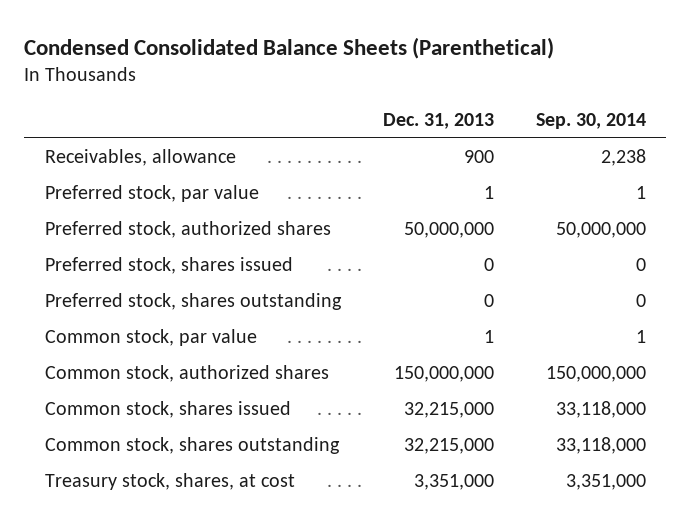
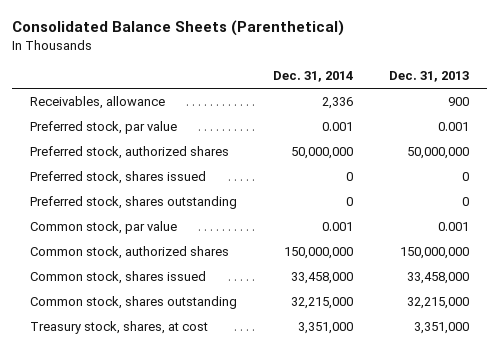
[23,36,554,59] Condensed Consolidated Balance Sheets (Parenthetical) -> [12,20,345,37] Consolidated Balance Sheets (Parenthetical)
[535,112,646,129] Sep. 30, 2014 -> none
none -> [273,70,354,82] Dec. 31, 2014
[483,185,494,199] 1 -> [438,122,470,132] 0.001
[483,329,494,343] 1 -> [438,222,470,232] 0.001
[403,401,494,418] 32,215,000 -> [407,272,470,285] 33,458,000

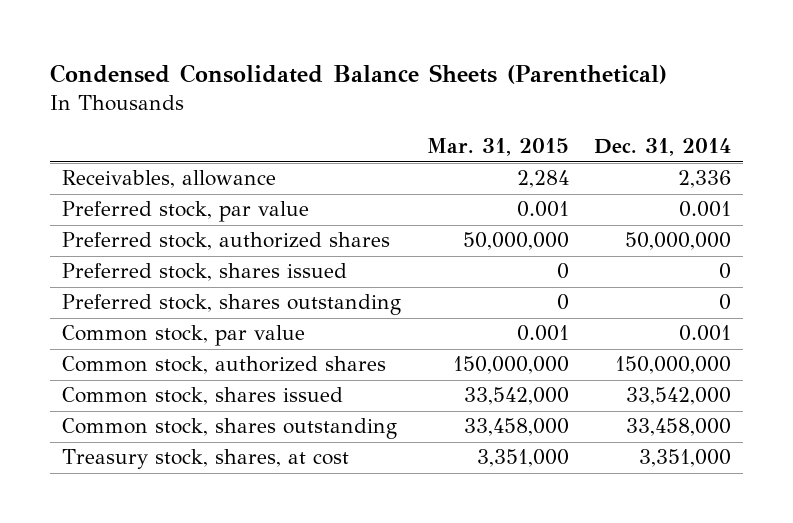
[12,20,345,37] Consolidated Balance Sheets (Parenthetical) -> [49,64,667,85] Condensed Consolidated Balance Sheets (Parenthetical)
[389,70,470,82] Dec. 31, 2013 -> none
none -> [426,138,569,157] Mar. 31, 2015
[291,272,354,285] 33,458,000 -> [625,387,731,406] 33,542,000
[291,297,354,310] 32,215,000 -> [625,418,731,437] 33,458,000

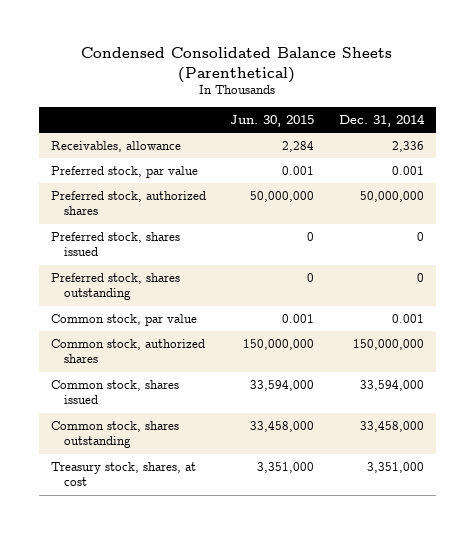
[426,138,569,157] Mar. 31, 2015 -> none
none -> [230,114,315,127] Jun. 30, 2015
[625,387,731,406] 33,542,000 -> [359,379,424,391] 33,594,000

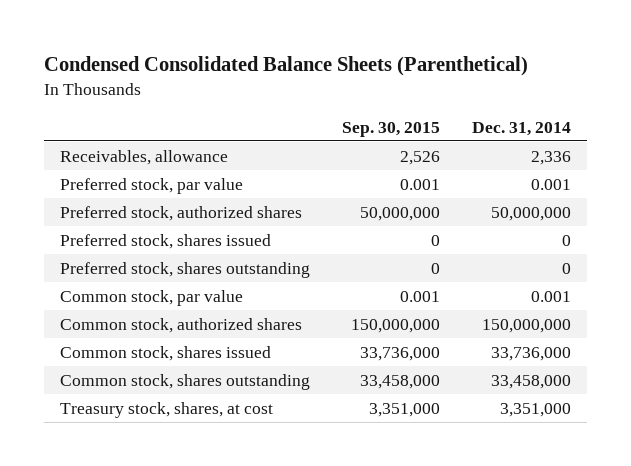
[230,114,315,127] Jun. 30, 2015 -> none
none -> [342,121,441,137] Sep. 30, 2015
[359,379,424,391] 33,594,000 -> [491,346,572,361] 33,736,000

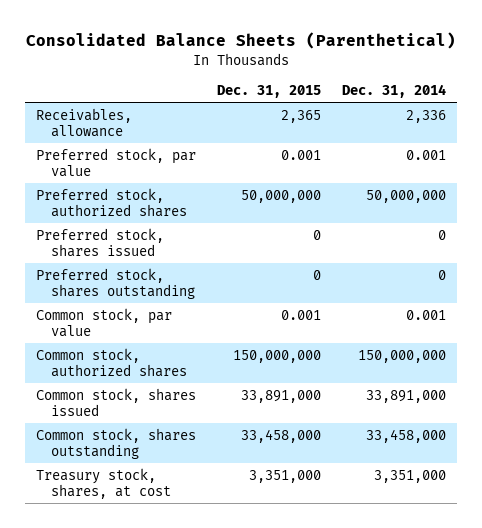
[44,56,529,77] Condensed Consolidated Balance Sheets (Parenthetical) -> [26,32,457,50] Consolidated Balance Sheets (Parenthetical)
[342,121,441,137] Sep. 30, 2015 -> none
none -> [217,85,322,99] Dec. 31, 2015
[491,346,572,361] 33,736,000 -> [366,389,447,403] 33,891,000

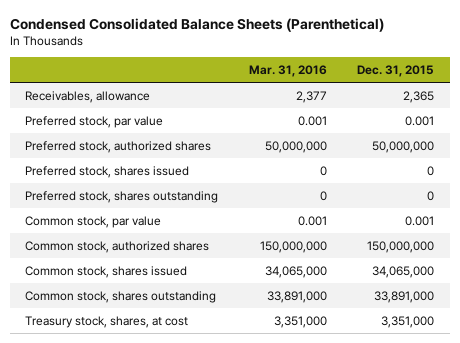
[26,32,457,50] Consolidated Balance Sheets (Parenthetical) -> [9,17,384,32] Condensed Consolidated Balance Sheets (Parenthetical)
[342,84,447,99] Dec. 31, 2014 -> none
none -> [248,64,327,77] Mar. 31, 2016
[241,389,322,403] 33,891,000 -> [372,265,435,278] 34,065,000
[241,428,322,443] 33,458,000 -> [374,290,435,303] 33,891,000

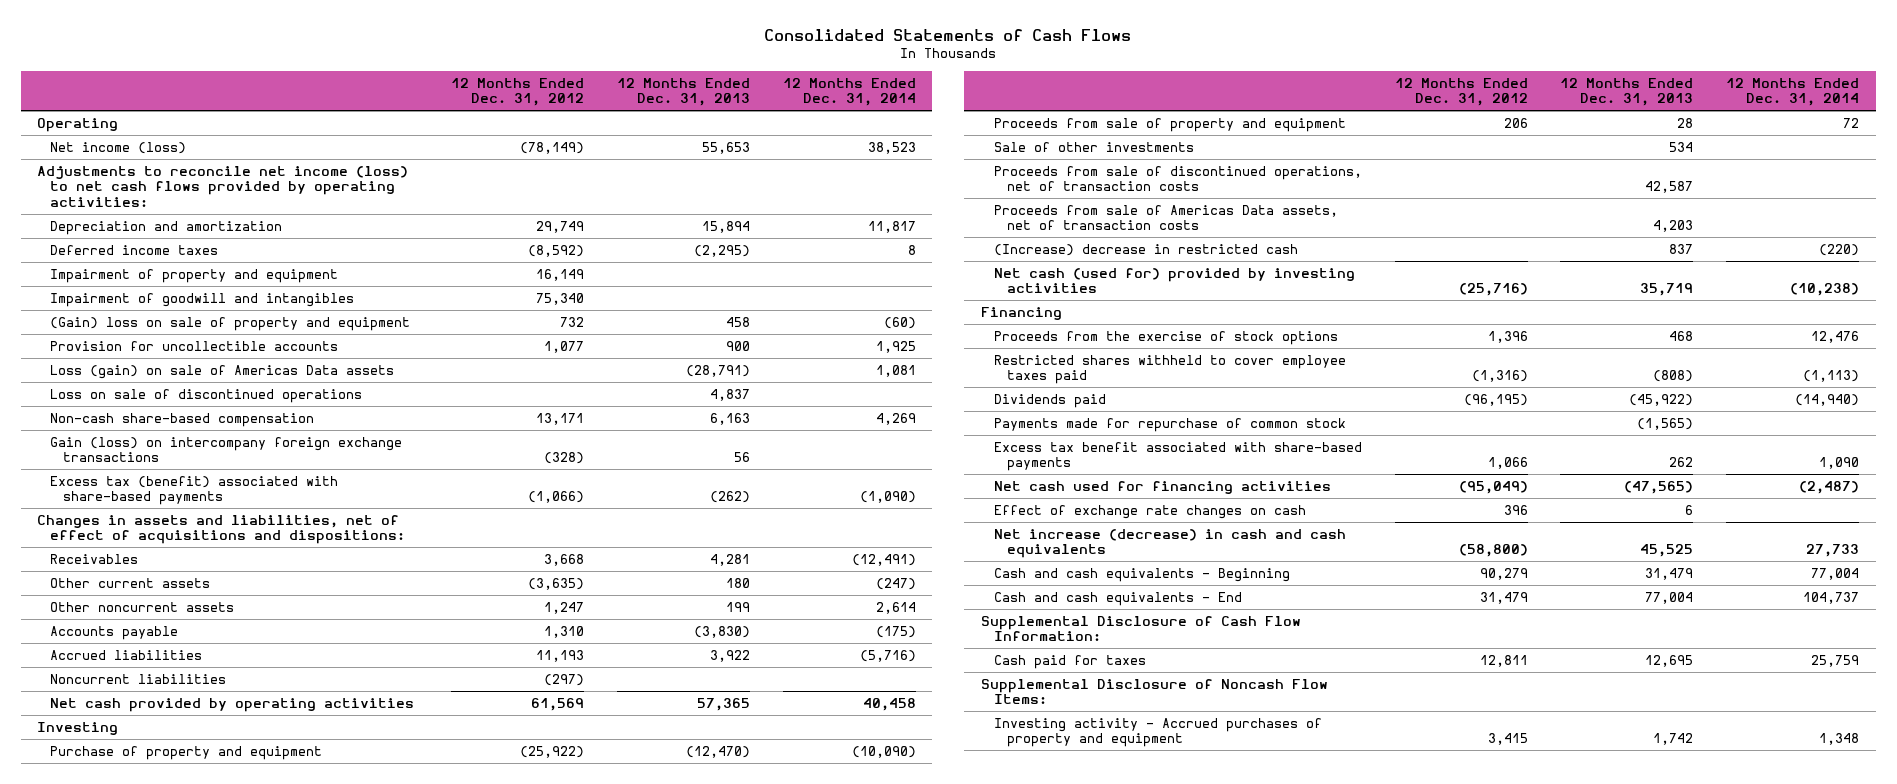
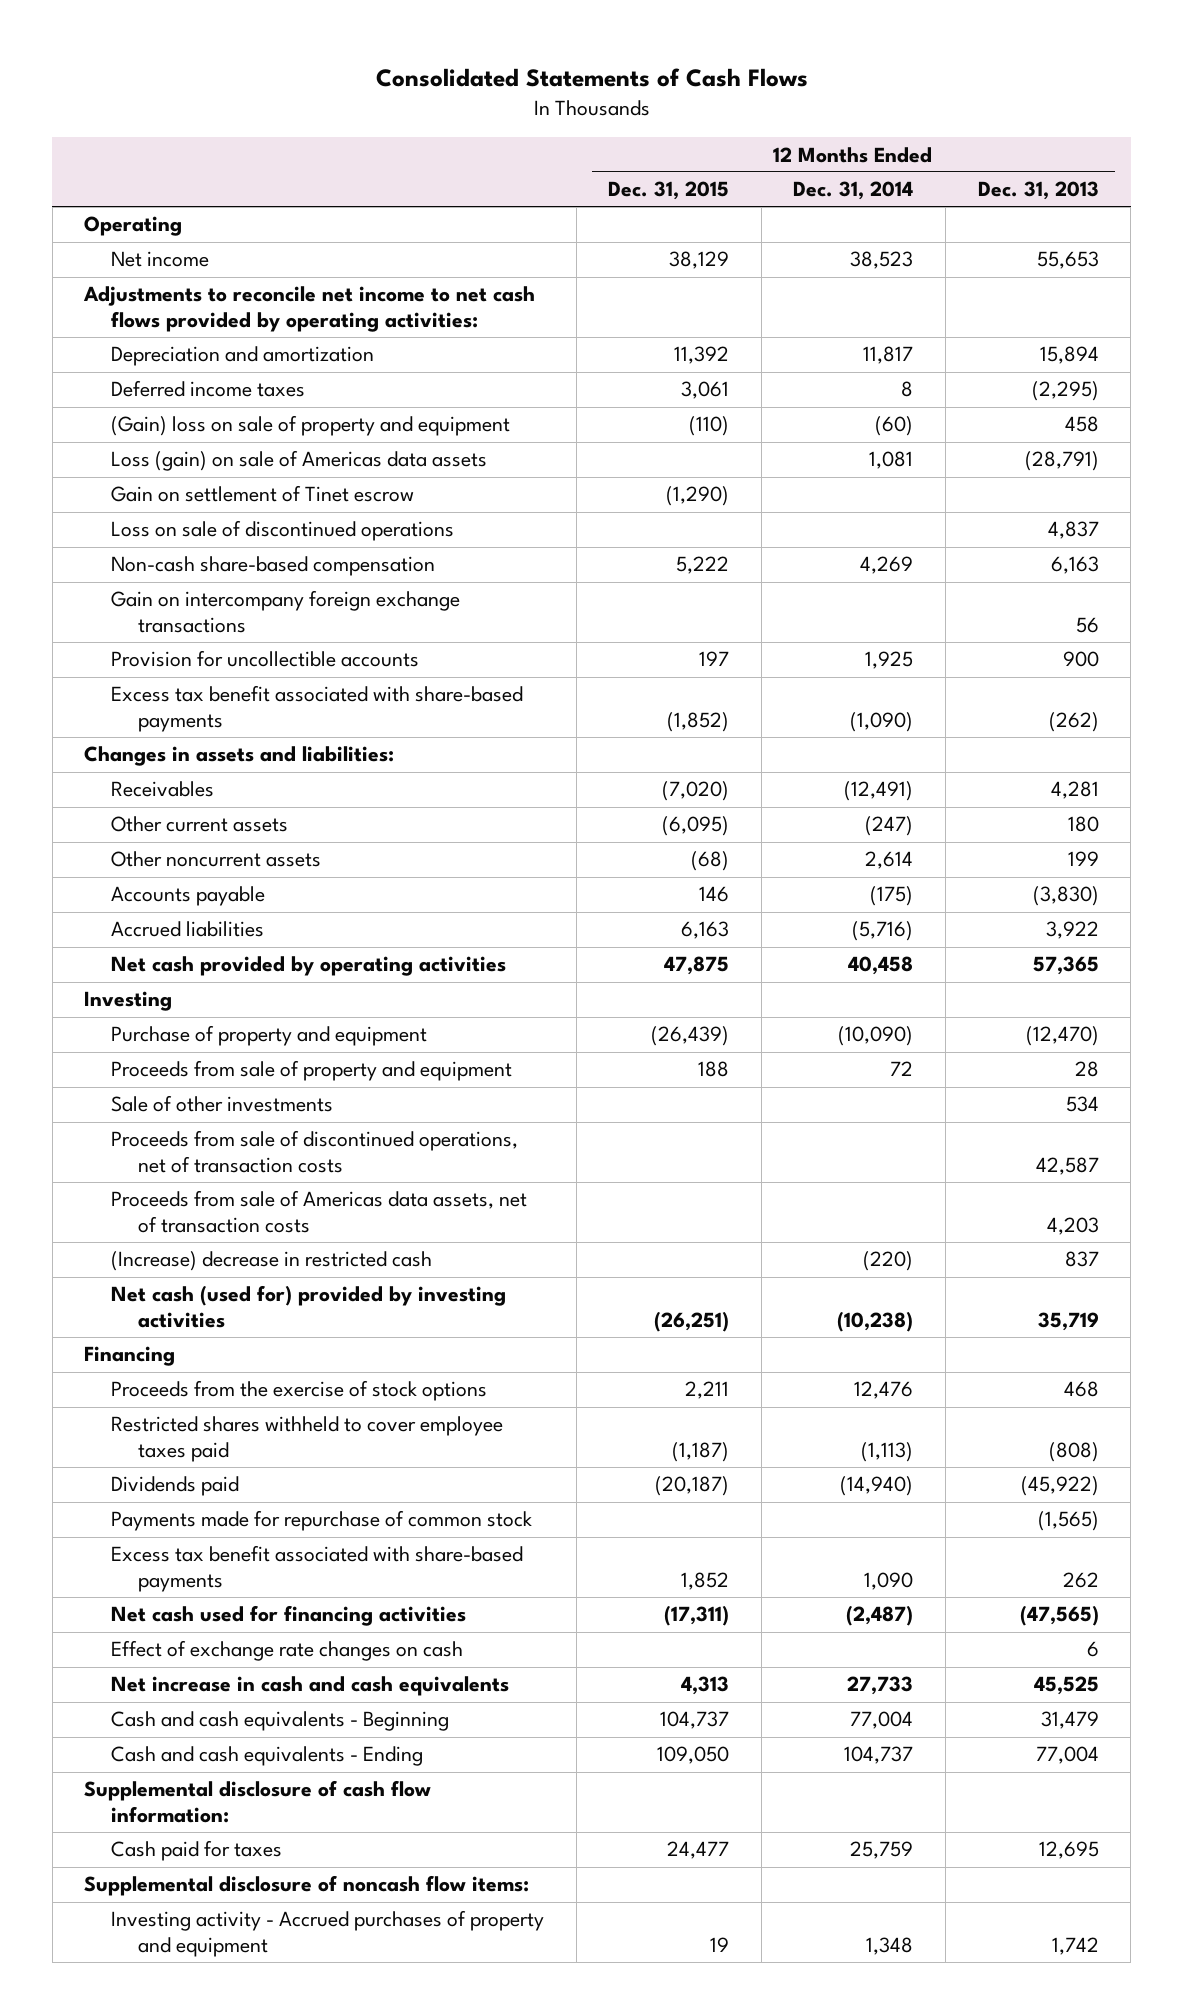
[450,77,584,107] 12 Months Ended Dec. 31, 2012 -> none
none -> [608,181,730,201] Dec. 31, 2015
[50,141,187,154] Net income (loss) -> [111,251,210,268] Net income
[37,165,409,207] Adjustments to reconcile net income (loss) to net cash flows provided by operating activities: -> [83,286,536,333] Adjustments to reconcile net income to net cash flows provided by operating activities:
[50,268,339,283] Impairment of property and equipment -> none
[50,292,355,307] Impairment of goodwill and intangibles -> none
[50,364,395,379] Loss (gain) on sale of Americas Data assets -> [111,450,488,472] Loss (gain) on sale of Americas data assets
none -> [111,485,415,503] Gain on settlement of Tinet escrow
[50,436,403,463] Gain (loss) on intercompany foreign exchange transactions -> [111,590,461,634] Gain on intercompany foreign exchange transactions
[50,340,339,351] Provision for uncollectible accounts -> [111,650,420,668] Provision for uncollectible accounts
[50,475,339,506] Excess tax (benefit) associated with share-based payments -> [111,685,524,733] Excess tax benefit associated with share-based payments
[37,514,406,545] Changes in assets and liabilities, net of effect of acquisitions and dispositions: -> [84,746,395,767] Changes in assets and liabilities:
[50,673,227,684] Noncurrent liabilities -> none
[993,204,1338,231] Proceeds from sale of Americas Data assets, net of transaction costs -> [111,1190,528,1234] Proceeds from sale of Americas data assets, net of transaction costs
[993,528,1346,559] Net increase (decrease) in cash and cash equivalents -> [111,1676,510,1697] Net increase in cash and cash equivalents
[993,591,1242,606] Cash and cash equivalents - End -> [111,1746,424,1767] Cash and cash equivalents - Ending
[980,615,1301,642] Supplemental Disclosure of Cash Flow Information: -> [84,1780,432,1824] Supplemental disclosure of cash flow information:
[980,678,1328,705] Supplemental Disclosure of Noncash Flow Items: -> [84,1875,530,1897] Supplemental disclosure of noncash flow items:

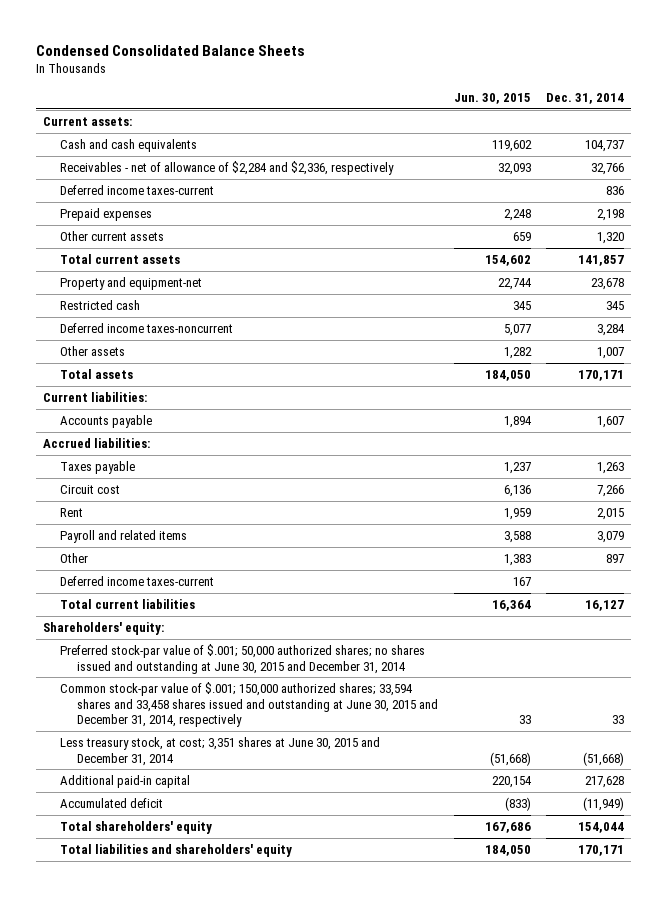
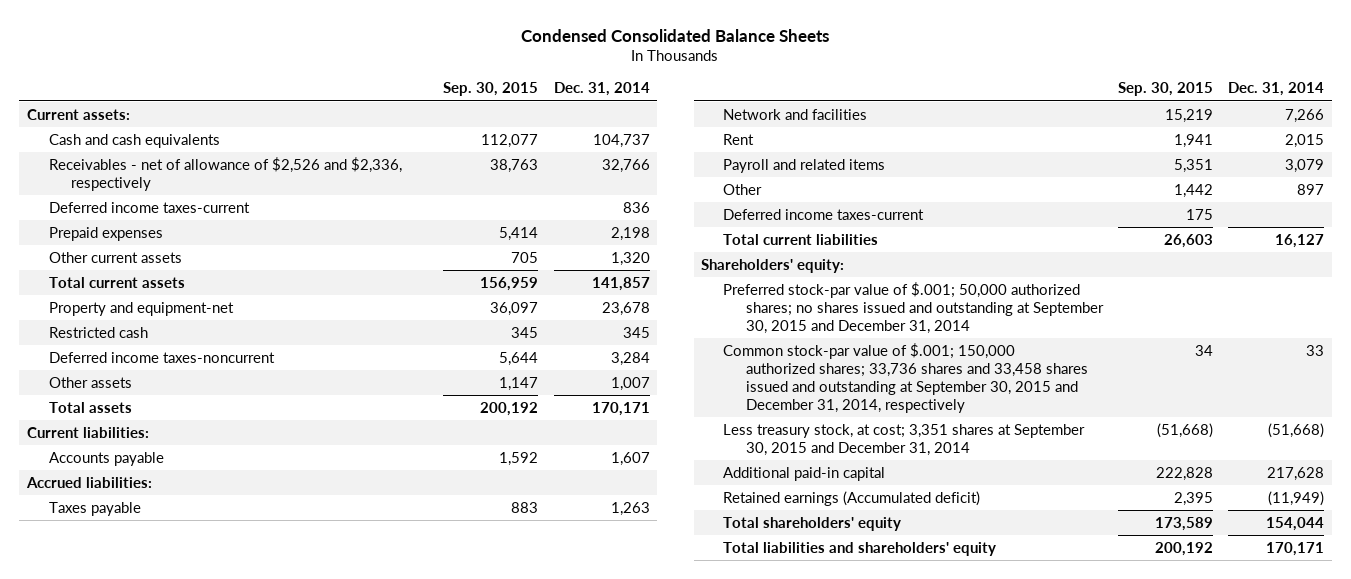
[453,93,531,105] Jun. 30, 2015 -> none
none -> [443,82,539,97] Sep. 30, 2015
[60,160,395,175] Receivables - net of allowance of $2,284 and $2,336, respectively -> [48,156,402,191] Receivables - net of allowance of $2,526 and $2,336, respectively
[60,484,121,494] Circuit cost -> [723,108,868,120] Network and facilities
[60,643,426,674] Preferred stock-par value of $.001; 50,000 authorized shares; no shares issued and outstanding at June 30, 2015 and December 31, 2014 -> [723,281,1104,334] Preferred stock-par value of $.001; 50,000 authorized shares; no shares issued and outstanding at September 30, 2015 and December 31, 2014
[60,681,439,728] Common stock-par value of $.001; 150,000 authorized shares; 33,594 shares and 33,458 shares issued and outstanding at June 30, 2015 and December 31, 2014, respectively -> [723,342,1088,414] Common stock-par value of $.001; 150,000 authorized shares; 33,736 shares and 33,458 shares issued and outstanding at September 30, 2015 and December 31, 2014, respectively
[60,736,381,766] Less treasury stock, at cost; 3,351 shares at June 30, 2015 and December 31, 2014 -> [723,423,1086,456] Less treasury stock, at cost; 3,351 shares at September 30, 2015 and December 31, 2014
[60,797,164,808] Accumulated deficit -> [723,490,981,506] Retained earnings (Accumulated deficit)

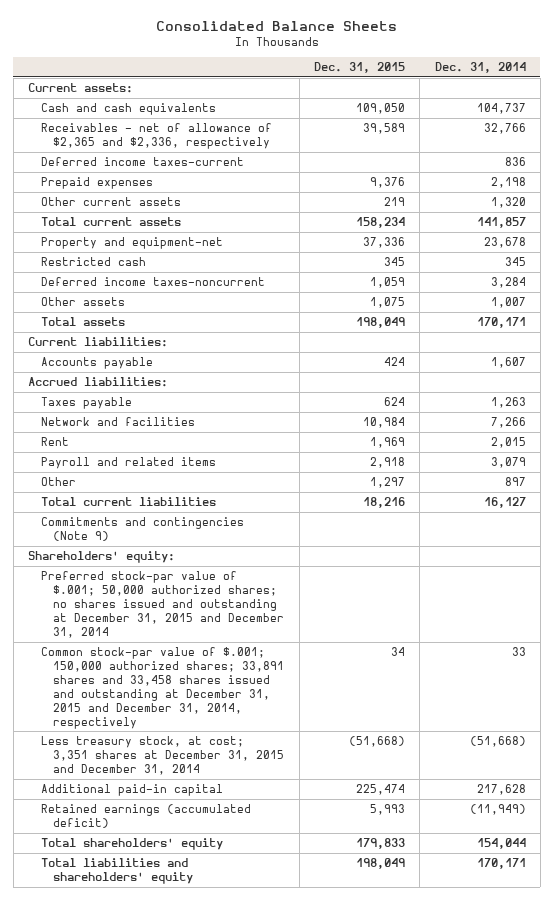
[521,28,830,42] Condensed Consolidated Balance Sheets -> [155,20,397,31] Consolidated Balance Sheets
[443,82,539,97] Sep. 30, 2015 -> none
none -> [314,61,406,73] Dec. 31, 2015
[48,156,402,191] Receivables - net of allowance of $2,526 and $2,336, respectively -> [40,123,272,150] Receivables - net of allowance of $2,365 and $2,336, respectively
[723,208,925,220] Deferred income taxes-current -> none
none -> [40,517,244,542] Commitments and contingencies (Note 9)
[723,281,1104,334] Preferred stock-par value of $.001; 50,000 authorized shares; no shares issued and outstanding at September 30, 2015 and December 31, 2014 -> [40,571,285,638] Preferred stock-par value of $.001; 50,000 authorized shares; no shares issued and outstanding at December 31, 2015 and December 31, 2014
[723,342,1088,414] Common stock-par value of $.001; 150,000 authorized shares; 33,736 shares and 33,458 shares issued and outstanding at September 30, 2015 and December 31, 2014, respectively -> [40,647,285,729] Common stock-par value of $.001; 150,000 authorized shares; 33,891 shares and 33,458 shares issued and outstanding at December 31, 2015 and December 31, 2014, respectively
[723,423,1086,456] Less treasury stock, at cost; 3,351 shares at September 30, 2015 and December 31, 2014 -> [40,736,285,776] Less treasury stock, at cost; 3,351 shares at December 31, 2015 and December 31, 2014
[723,490,981,506] Retained earnings (Accumulated deficit) -> [40,804,251,829] Retained earnings (accumulated deficit)

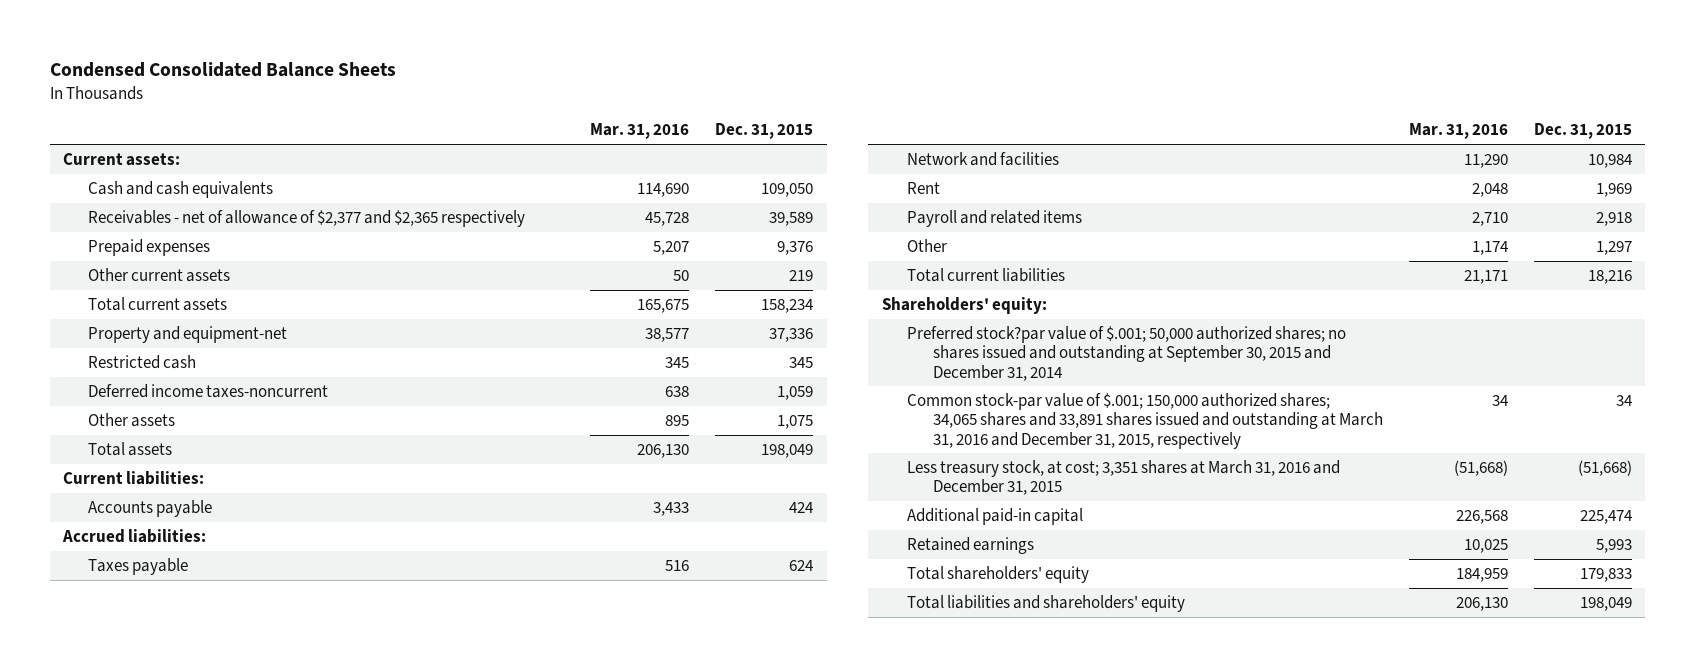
[155,20,397,31] Consolidated Balance Sheets -> [49,61,396,77] Condensed Consolidated Balance Sheets
[434,61,526,73] Dec. 31, 2014 -> none
none -> [590,123,690,140] Mar. 31, 2016
[40,157,244,167] Deferred income taxes-current -> none
[40,123,272,150] Receivables - net of allowance of $2,365 and $2,336, respectively -> [88,209,526,227] Receivables - net of allowance of $2,377 and $2,365 respectively
[40,517,244,542] Commitments and contingencies (Note 9) -> none
[40,571,285,638] Preferred stock-par value of $.001; 50,000 authorized shares; no shares issued and outstanding at December 31, 2015 and December 31, 2014 -> [907,325,1347,381] Preferred stock?par value of $.001; 50,000 authorized shares; no shares issued and outstanding at September 30, 2015 and December 31, 2014
[40,647,285,729] Common stock-par value of $.001; 150,000 authorized shares; 33,891 shares and 33,458 shares issued and outstanding at December 31, 2015 and December 31, 2014, respectively -> [907,392,1383,449] Common stock-par value of $.001; 150,000 authorized shares; 34,065 shares and 33,891 shares issued and outstanding at March 31, 2016 and December 31, 2015, respectively
[40,736,285,776] Less treasury stock, at cost; 3,351 shares at December 31, 2015 and December 31, 2014 -> [907,459,1341,496] Less treasury stock, at cost; 3,351 shares at March 31, 2016 and December 31, 2015
[40,804,251,829] Retained earnings (accumulated deficit) -> [907,536,1035,554] Retained earnings

